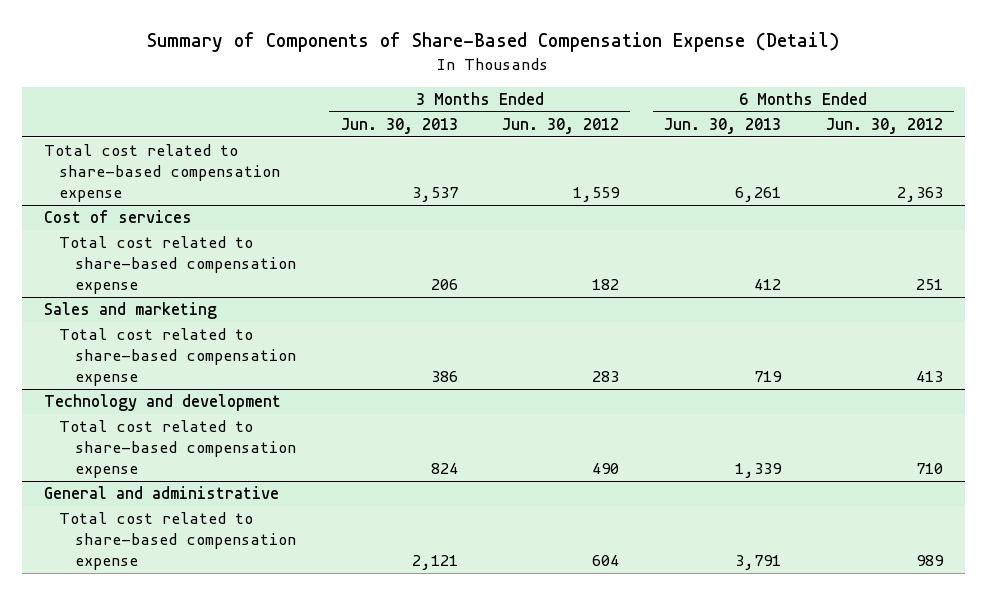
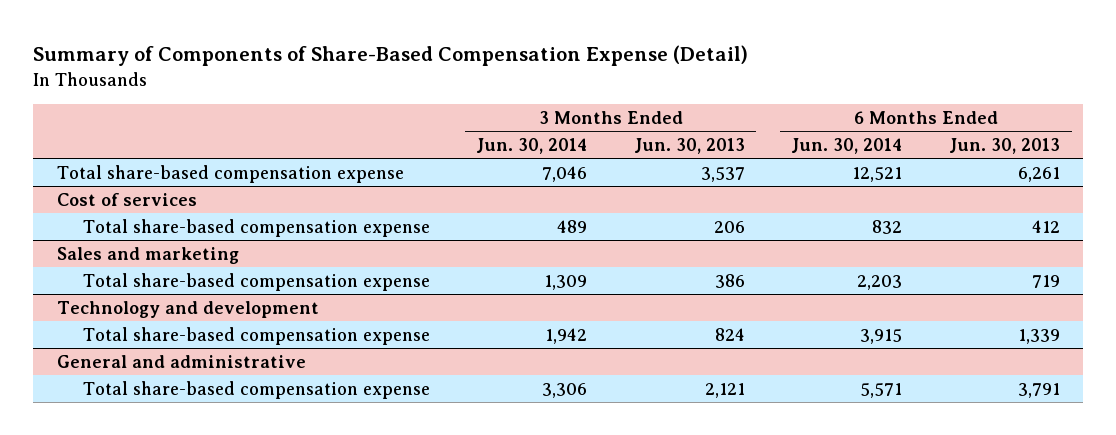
[502,117,620,134] Jun. 30, 2012 -> none
[825,117,943,134] Jun. 30, 2012 -> none
none -> [476,137,588,154] Jun. 30, 2014
none -> [791,137,903,154] Jun. 30, 2014
[43,144,281,203] Total cost related to share-based compensation expense -> [56,164,404,183] Total share-based compensation expense
[59,236,296,295] Total cost related to share-based compensation expense -> [82,218,430,237] Total share-based compensation expense
[59,328,296,387] Total cost related to share-based compensation expense -> [82,272,430,291] Total share-based compensation expense
[59,420,296,479] Total cost related to share-based compensation expense -> [82,326,430,345] Total share-based compensation expense
[59,512,296,571] Total cost related to share-based compensation expense -> [82,380,430,399] Total share-based compensation expense

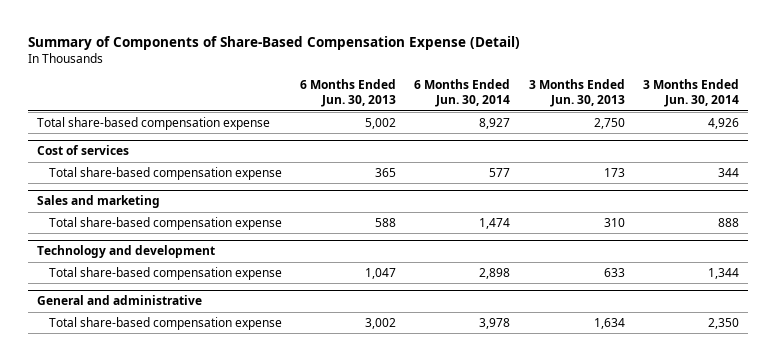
[542,165,588,182] 7,046 -> [707,117,739,129] 4,926
[700,166,745,182] 3,537 -> [593,117,625,129] 2,750
[852,166,903,182] 12,521 -> [479,117,511,129] 8,927
[1017,166,1060,182] 6,261 -> [364,117,396,129] 5,002
[557,219,588,233] 489 -> [717,167,739,177] 344
[713,220,745,233] 206 -> [603,167,625,177] 173
[872,219,903,234] 832 -> [489,167,511,177] 577
[1031,219,1060,233] 412 -> [374,167,396,177] 365
[544,274,588,290] 1,309 -> [717,217,739,227] 888
[714,273,745,288] 386 -> [603,217,625,227] 310
[857,274,903,290] 2,203 -> [479,217,511,229] 1,474
[1031,274,1060,288] 719 -> [374,217,396,227] 588
[545,327,588,344] 1,942 -> [707,267,739,279] 1,344
[714,327,745,341] 824 -> [603,267,625,277] 633
[860,328,903,344] 3,915 -> [479,267,511,279] 2,898
[1017,328,1060,344] 1,339 -> [364,267,396,279] 1,047
[542,382,588,398] 3,306 -> [707,317,739,329] 2,350
[704,382,745,398] 2,121 -> [593,317,625,329] 1,634
[860,382,903,398] 5,571 -> [479,317,511,329] 3,978
[1017,382,1060,398] 3,791 -> [364,317,396,329] 3,002

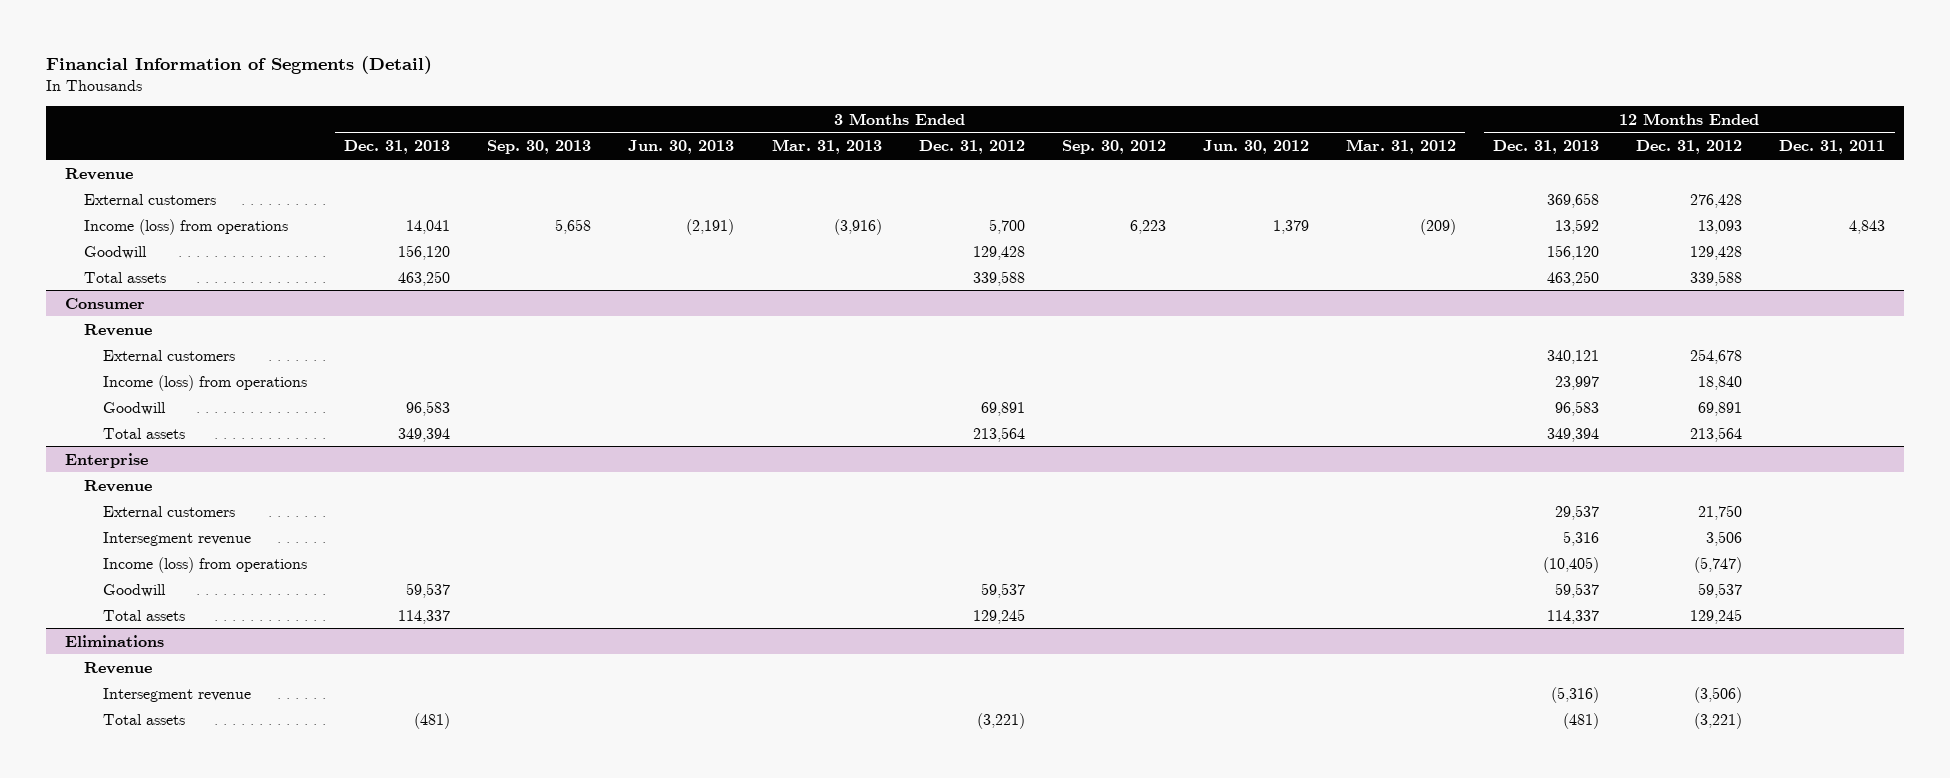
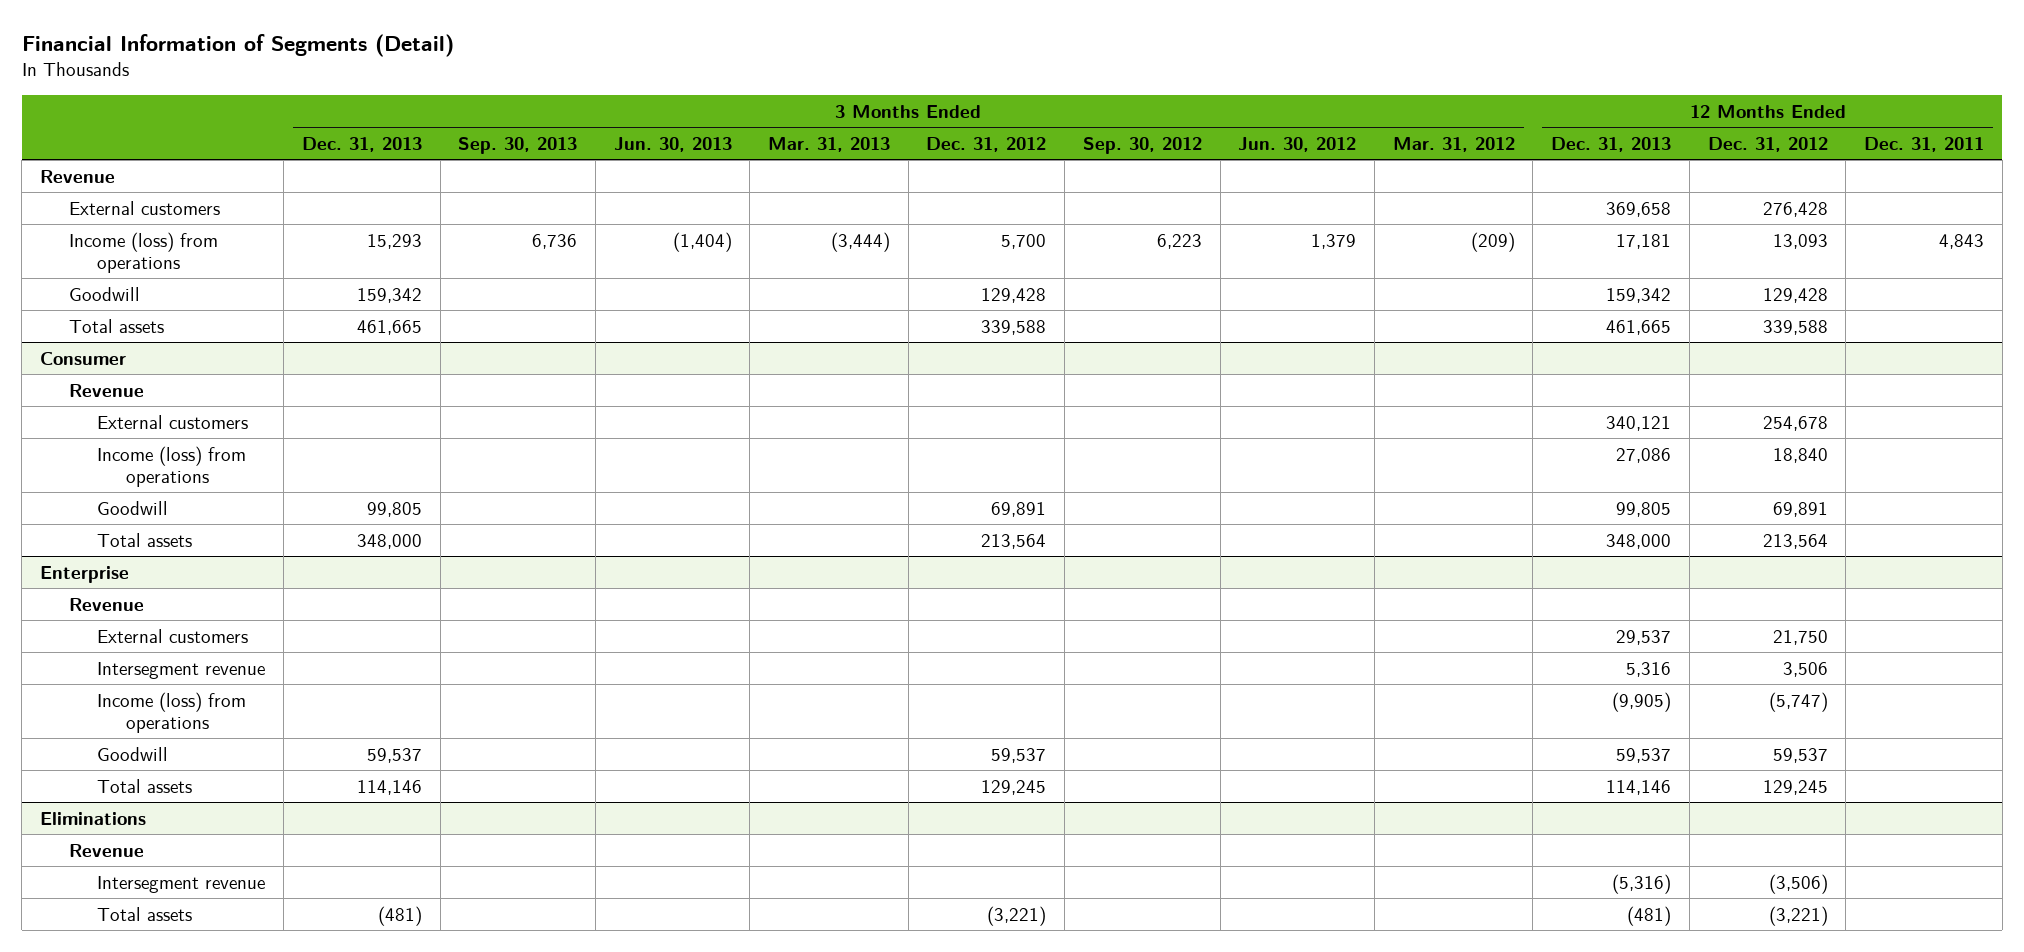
[406,219,451,234] 14,041 -> [366,233,422,249] 15,293
[555,218,592,234] 5,658 -> [532,233,578,249] 6,736
[686,218,735,235] (2,191) -> [672,231,732,252] (1,404)
[833,218,882,235] (3,916) -> [831,231,891,252] (3,444)
[1555,218,1600,234] 13,592 -> [1616,233,1672,249] 17,181
[398,244,451,260] 156,120 -> [356,287,422,303] 159,342
[1547,244,1600,260] 156,120 -> [1606,287,1672,303] 159,342
[398,270,451,286] 463,250 -> [356,319,422,335] 461,665
[1547,270,1600,286] 463,250 -> [1606,319,1672,335] 461,665
[1555,375,1600,390] 23,997 -> [1616,447,1672,463] 27,086
[406,400,451,416] 96,583 -> [366,501,422,517] 99,805
[1555,400,1600,416] 96,583 -> [1616,501,1672,517] 99,805
[398,427,451,442] 349,394 -> [356,533,422,549] 348,000
[1547,427,1600,442] 349,394 -> [1606,533,1672,549] 348,000
[1543,556,1600,573] (10,405) -> [1612,691,1672,712] (9,905)
[398,609,451,624] 114,337 -> [356,779,422,795] 114,146
[1547,609,1600,624] 114,337 -> [1606,779,1672,795] 114,146

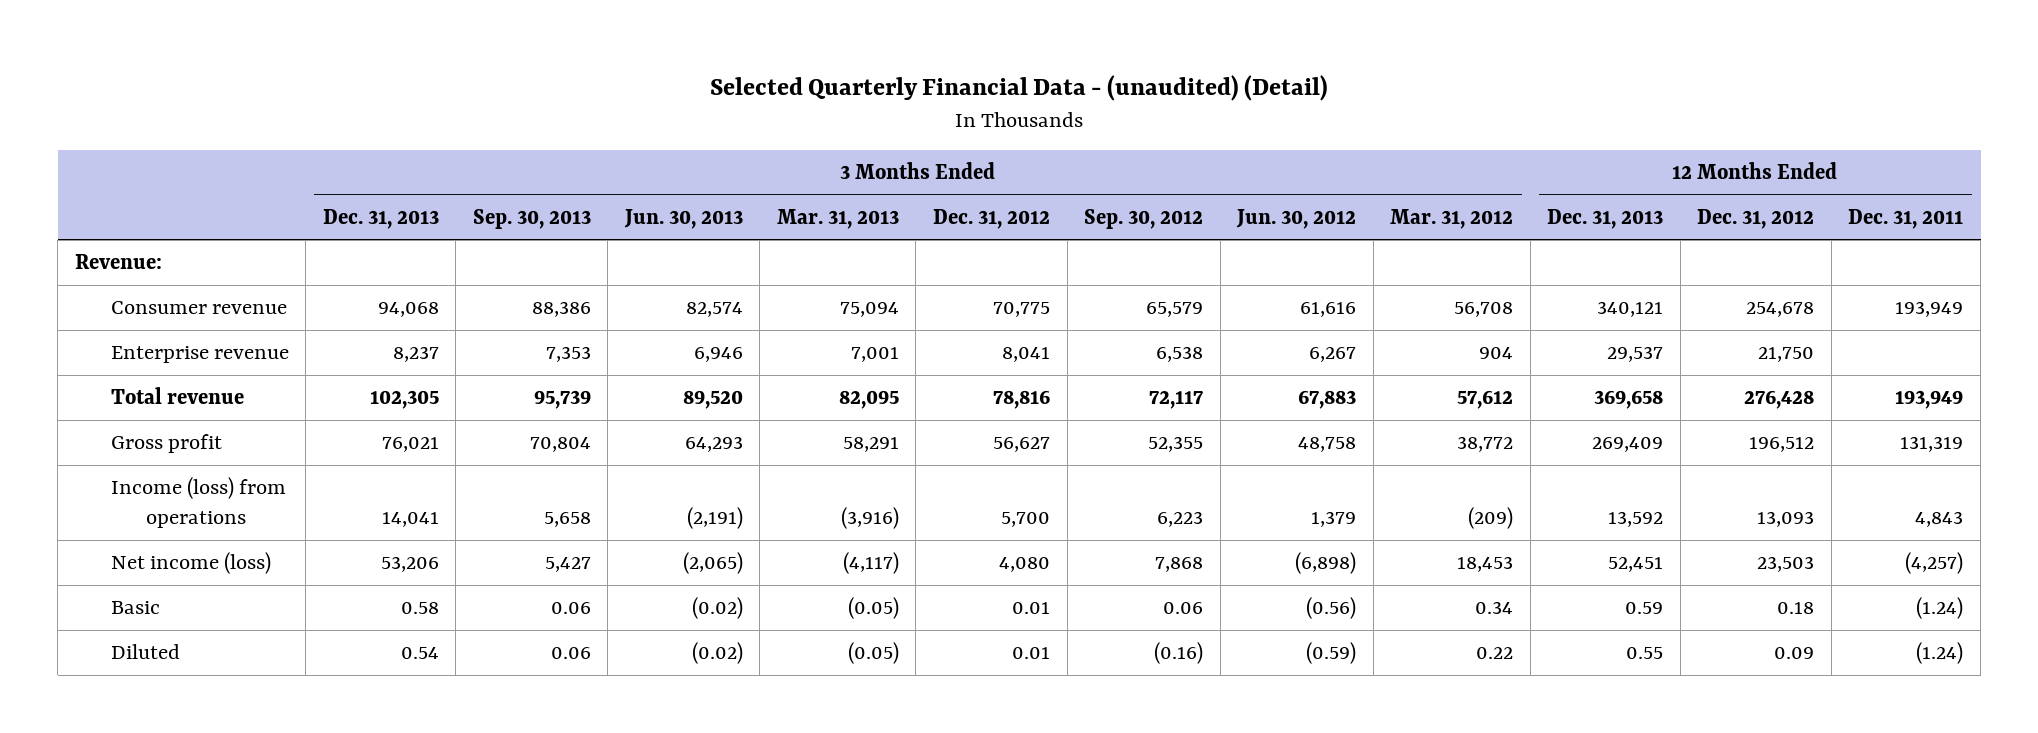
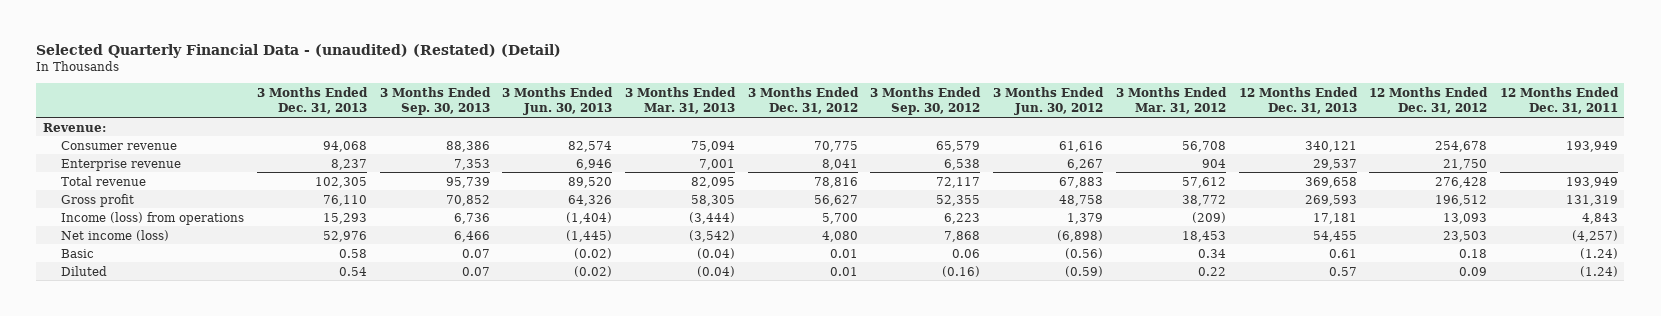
[710,74,1329,101] Selected Quarterly Financial Data - (unaudited) (Detail) -> [36,44,562,59] Selected Quarterly Financial Data - (unaudited) (Restated) (Detail)
[381,437,439,453] 76,021 -> [323,194,368,206] 76,110
[529,437,591,453] 70,804 -> [445,194,490,206] 70,852
[684,436,743,453] 64,293 -> [568,194,613,206] 64,326
[842,437,899,453] 58,291 -> [691,194,736,206] 58,305
[1592,437,1664,453] 269,409 -> [1304,194,1357,206] 269,593
[381,512,439,528] 14,041 -> [323,212,368,224] 15,293
[543,512,591,528] 5,658 -> [453,212,490,224] 6,736
[686,507,743,530] (2,191) -> [566,211,613,224] (1,404)
[840,507,899,530] (3,916) -> [689,211,736,224] (3,444)
[1608,511,1664,528] 13,592 -> [1312,212,1357,224] 17,181
[380,556,439,573] 53,206 -> [323,230,368,242] 52,976
[544,557,591,573] 5,427 -> [453,230,490,242] 6,466
[682,552,743,575] (2,065) -> [566,229,613,242] (1,445)
[842,552,899,575] (4,117) -> [689,229,736,242] (3,542)
[1608,557,1664,573] 52,451 -> [1312,230,1357,242] 54,455
[550,602,591,615] 0.06 -> [461,248,490,258] 0.07
[847,597,899,620] (0.05) -> [697,247,736,259] (0.04)
[1625,602,1664,615] 0.59 -> [1328,248,1357,258] 0.61
[550,647,591,660] 0.06 -> [461,266,490,276] 0.07
[847,642,899,665] (0.05) -> [697,265,736,277] (0.04)
[1626,647,1664,660] 0.55 -> [1328,266,1357,276] 0.57

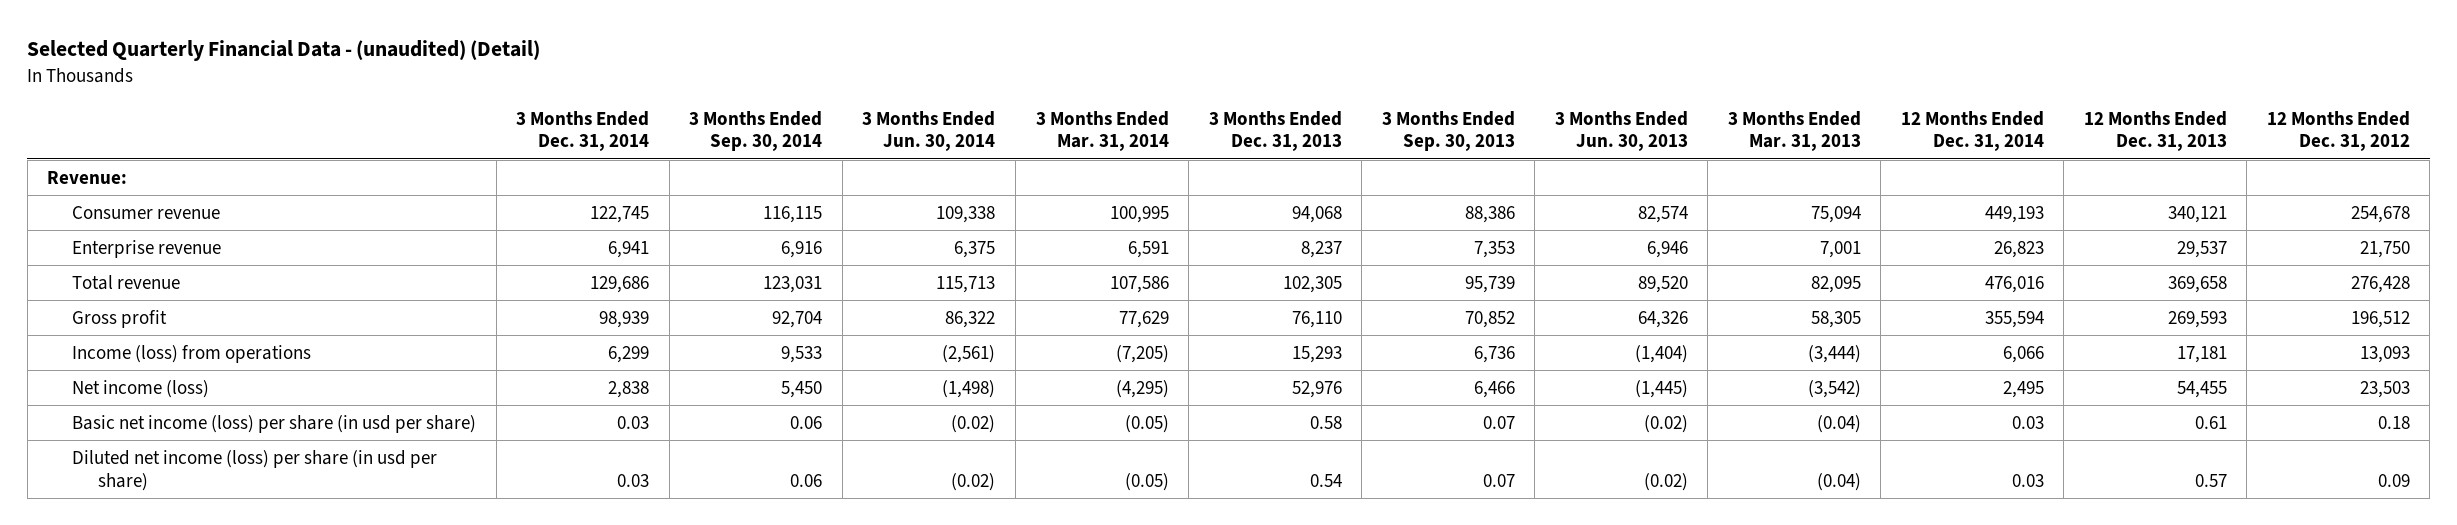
[36,44,562,59] Selected Quarterly Financial Data - (unaudited) (Restated) (Detail) -> [27,40,541,62] Selected Quarterly Financial Data - (unaudited) (Detail)
[747,86,859,115] 3 Months Ended Dec. 31, 2012 -> none
[870,86,982,116] 3 Months Ended Sep. 30, 2012 -> none
[993,86,1105,116] 3 Months Ended Jun. 30, 2012 -> none
[1115,86,1227,115] 3 Months Ended Mar. 31, 2012 -> none
[1499,86,1619,115] 12 Months Ended Dec. 31, 2011 -> none
none -> [516,110,650,152] 3 Months Ended Dec. 31, 2014
none -> [689,110,823,152] 3 Months Ended Sep. 30, 2014
none -> [862,110,996,152] 3 Months Ended Jun. 30, 2014
none -> [1035,110,1169,152] 3 Months Ended Mar. 31, 2014
none -> [1900,110,2044,152] 12 Months Ended Dec. 31, 2014
[61,248,95,258] Basic -> [72,414,477,433] Basic net income (loss) per share (in usd per share)
[61,265,108,276] Diluted -> [72,449,438,491] Diluted net income (loss) per share (in usd per share)

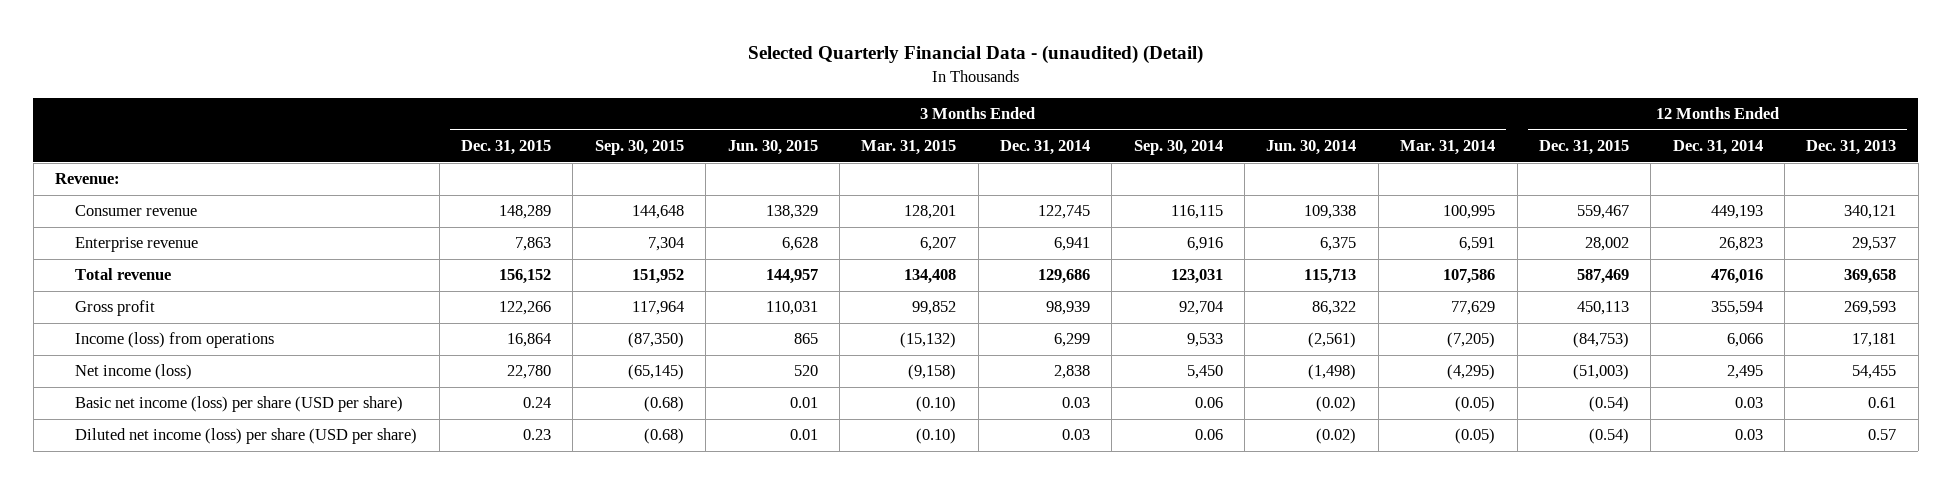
[1208,110,1342,152] 3 Months Ended Dec. 31, 2013 -> none
[1381,110,1515,152] 3 Months Ended Sep. 30, 2013 -> none
[1554,110,1688,152] 3 Months Ended Jun. 30, 2013 -> none
[1727,110,1861,152] 3 Months Ended Mar. 31, 2013 -> none
[2266,110,2410,152] 12 Months Ended Dec. 31, 2012 -> none
none -> [461,140,552,156] Dec. 31, 2015
none -> [594,140,684,156] Sep. 30, 2015
none -> [727,140,818,156] Jun. 30, 2015
none -> [861,140,957,156] Mar. 31, 2015
none -> [1538,140,1629,156] Dec. 31, 2015
[72,414,477,433] Basic net income (loss) per share (in usd per share) -> [75,396,404,413] Basic net income (loss) per share (USD per share)
[72,449,438,491] Diluted net income (loss) per share (in usd per share) -> [75,428,418,445] Diluted net income (loss) per share (USD per share)

